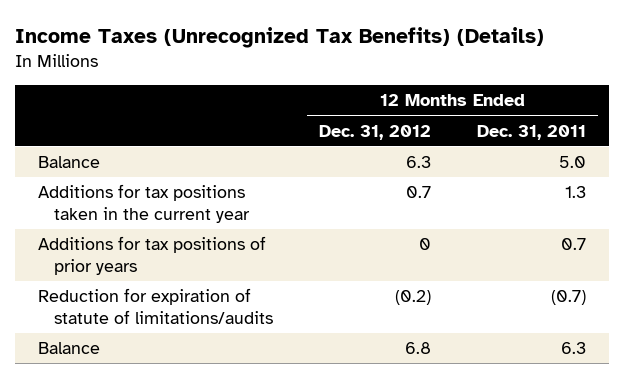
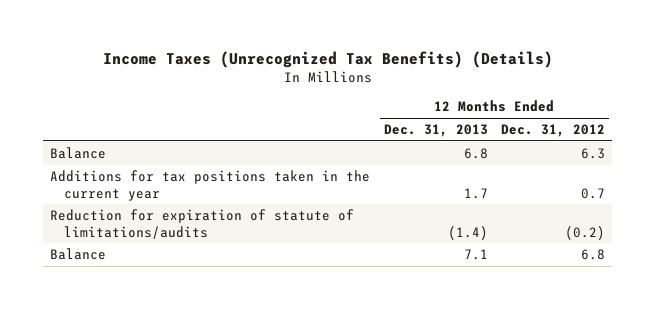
[477,124,587,140] Dec. 31, 2011 -> none
none -> [383,124,488,138] Dec. 31, 2013
[37,236,266,276] Additions for tax positions of prior years -> none

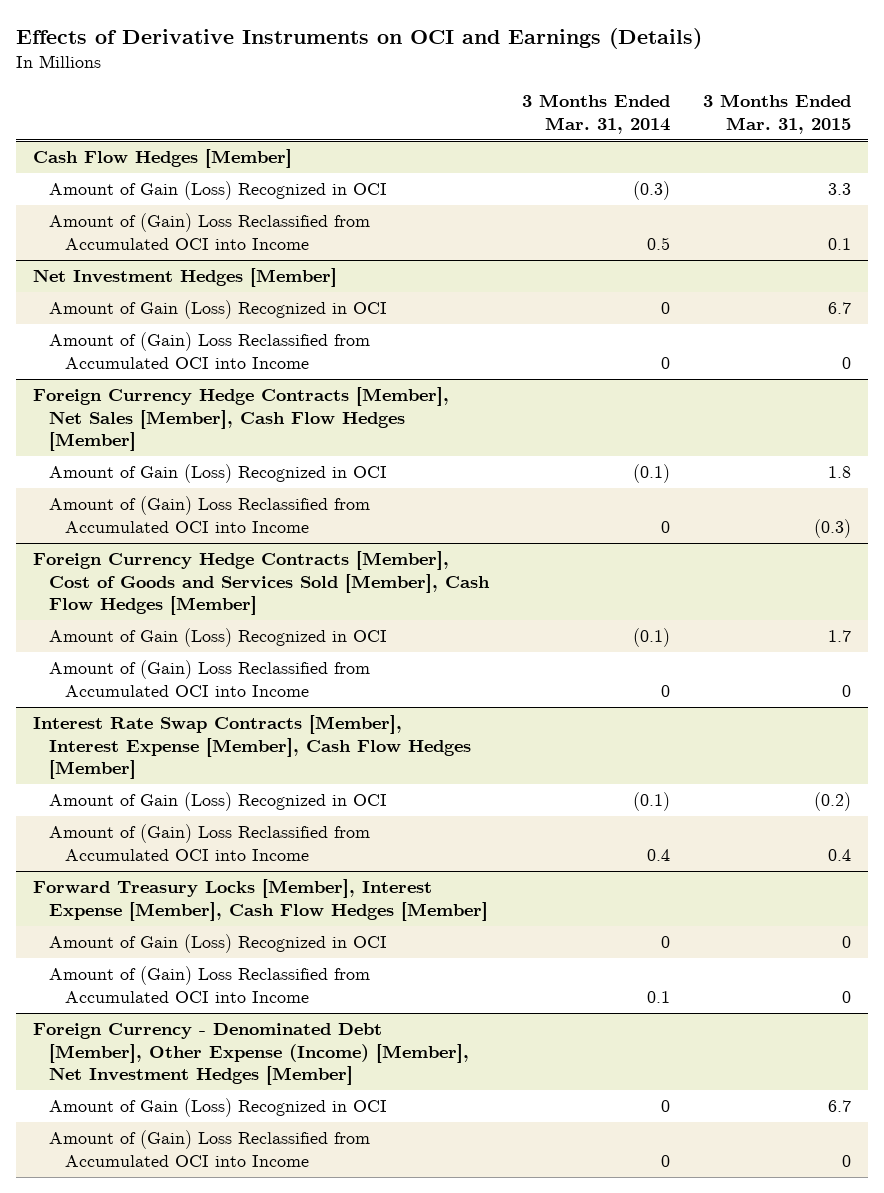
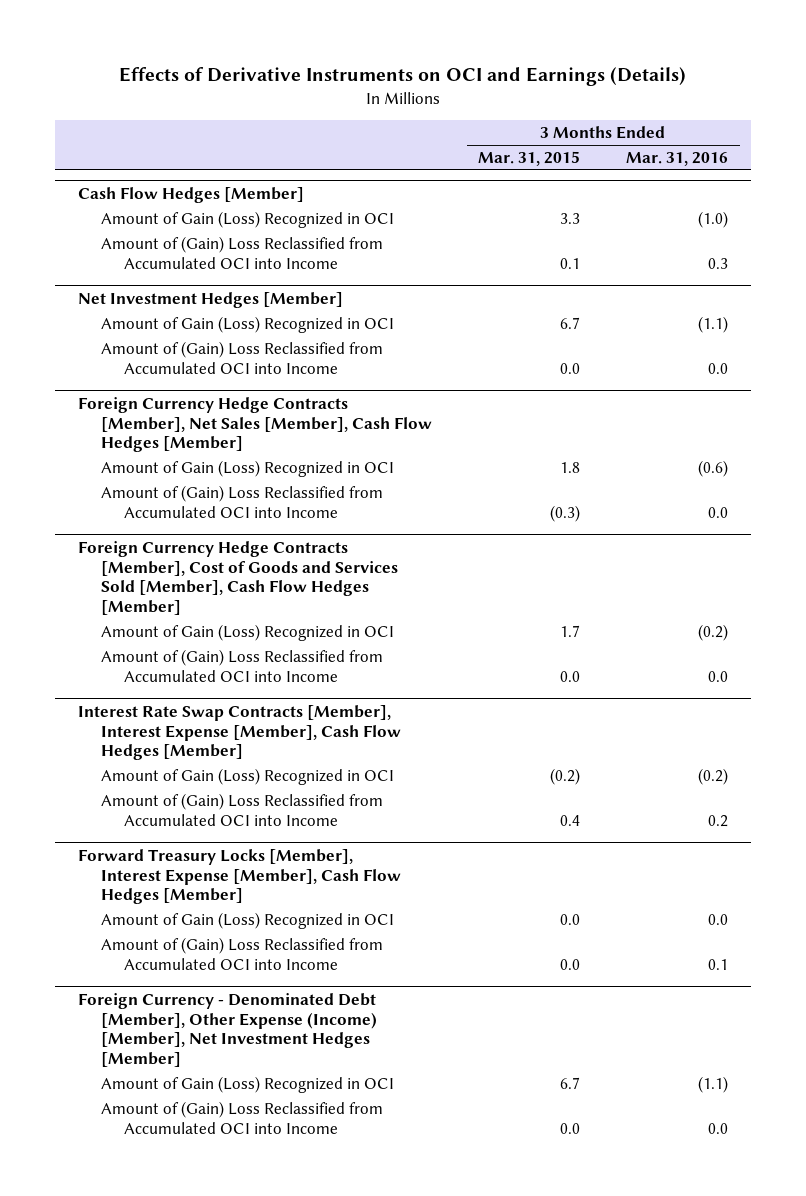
[521,94,670,135] 3 Months Ended Mar. 31, 2014 -> none
none -> [626,151,729,166] Mar. 31, 2016
[842,356,852,369] 0 -> [560,362,581,374] 0.0
[842,684,852,697] 0 -> [560,670,581,682] 0.0
[842,935,852,948] 0 -> [560,913,581,925] 0.0
[842,990,852,1003] 0 -> [560,958,581,970] 0.0
[842,1154,852,1167] 0 -> [560,1122,581,1134] 0.0

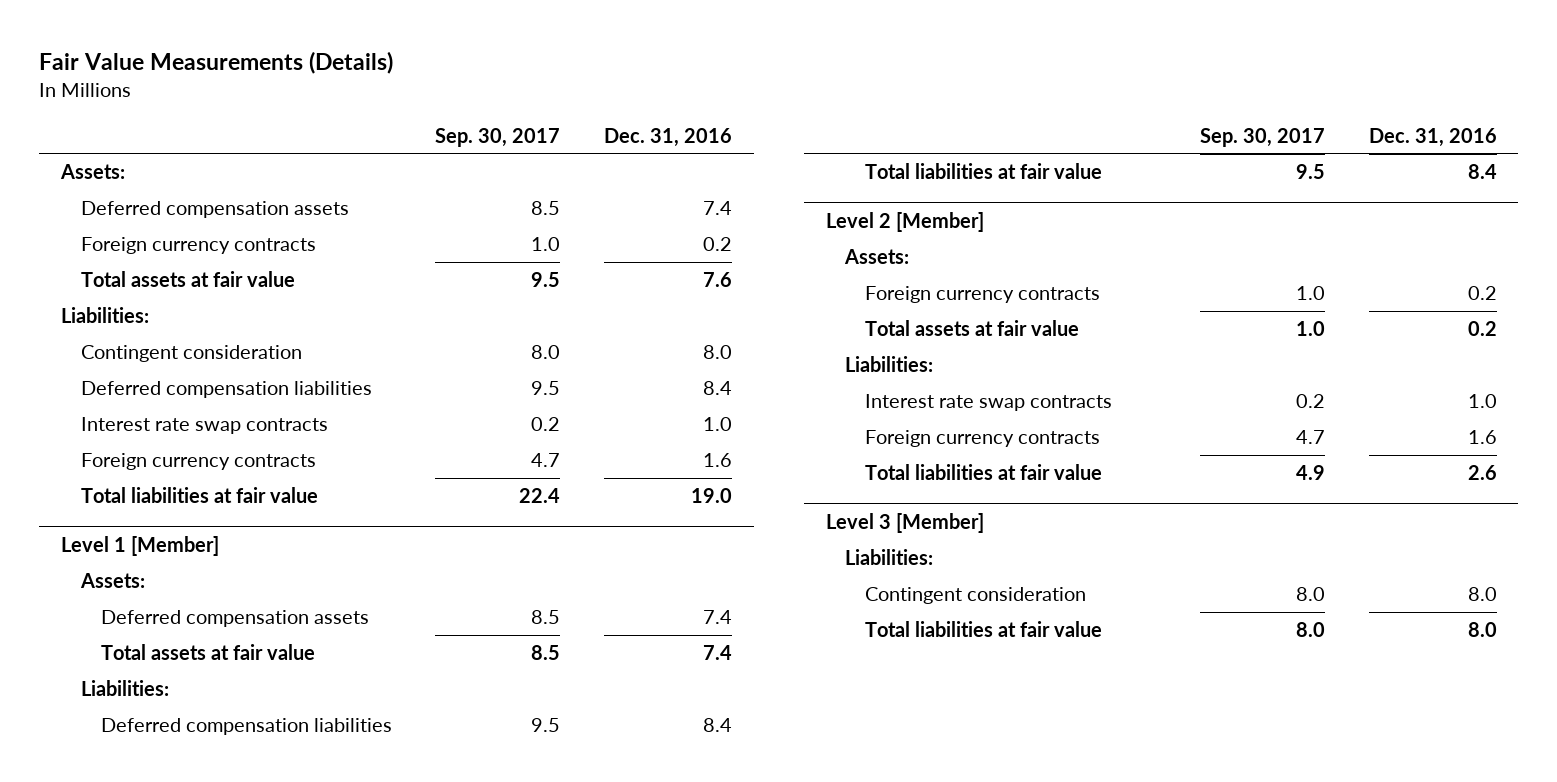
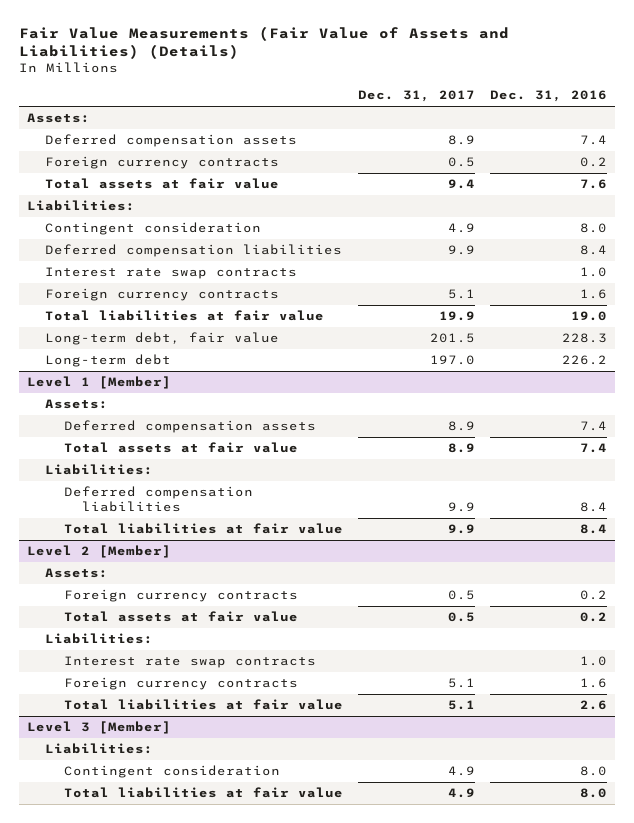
[38,51,393,75] Fair Value Measurements (Details) -> [19,25,510,60] Fair Value Measurements (Fair Value of Assets and Liabilities) (Details)
[435,127,561,147] Sep. 30, 2017 -> none
none -> [357,90,475,103] Dec. 31, 2017
none -> [45,332,280,346] Long-term debt, fair value
none -> [45,354,172,368] Long-term debt

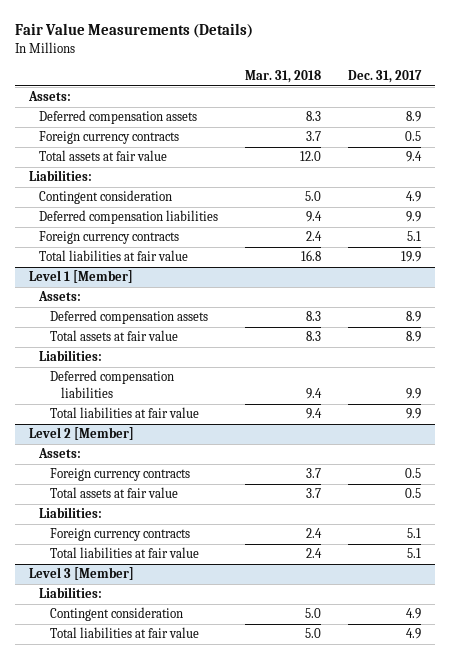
[19,25,510,60] Fair Value Measurements (Fair Value of Assets and Liabilities) (Details) -> [15,23,254,39] Fair Value Measurements (Details)
[490,90,608,103] Dec. 31, 2016 -> none
none -> [245,70,322,84] Mar. 31, 2018
[45,267,298,280] Interest rate swap contracts -> none
[45,332,280,346] Long-term debt, fair value -> none
[45,354,172,368] Long-term debt -> none
[63,656,316,669] Interest rate swap contracts -> none

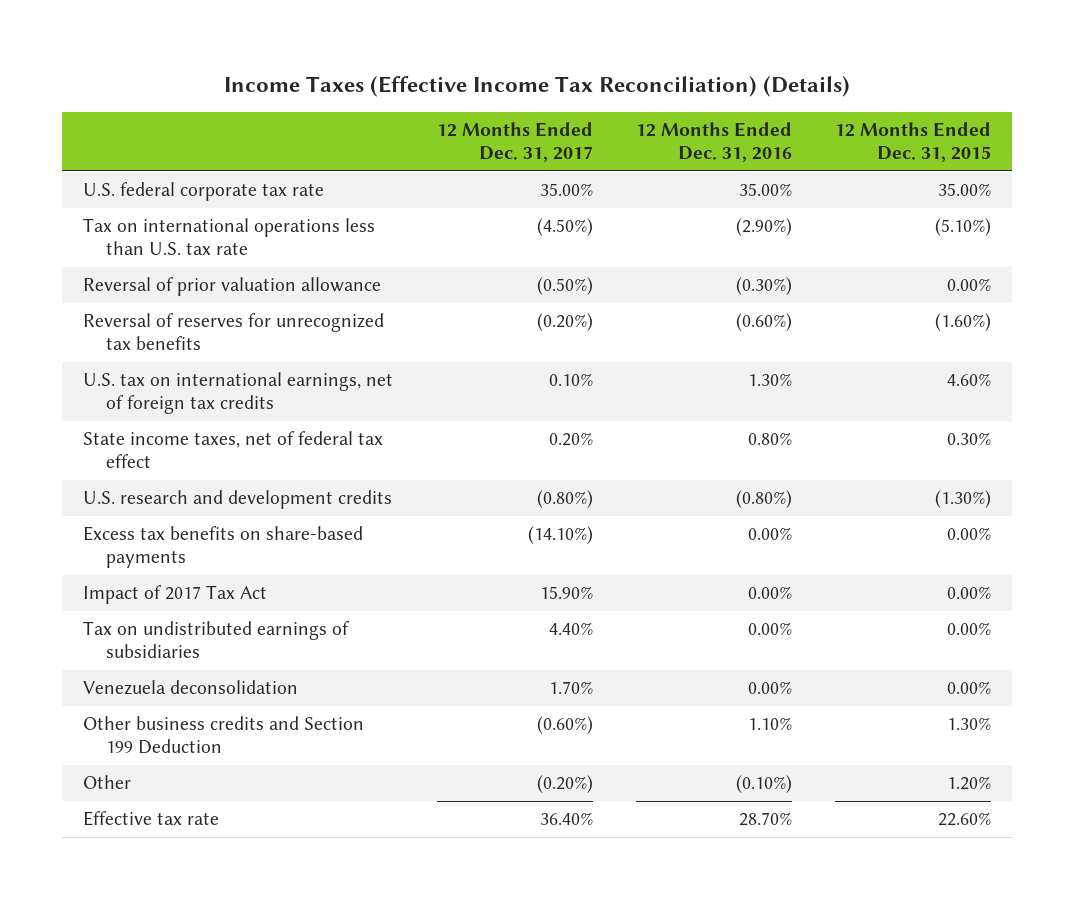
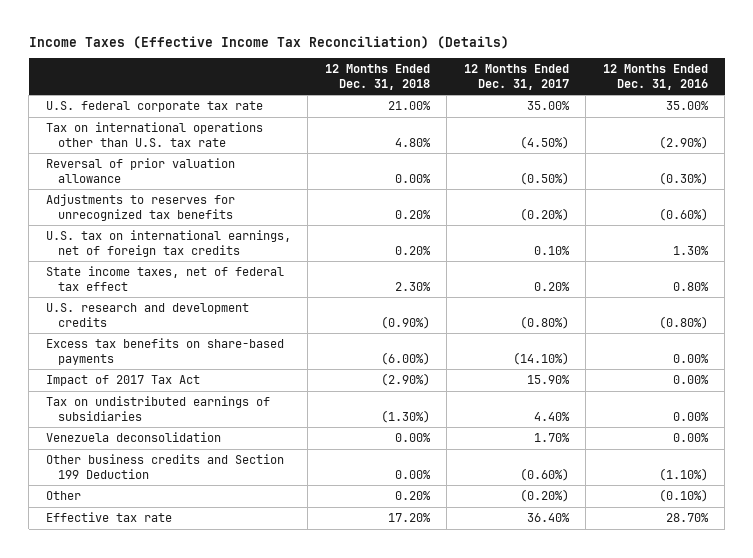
[834,122,991,163] 12 Months Ended Dec. 31, 2015 -> none
none -> [324,64,430,90] 12 Months Ended Dec. 31, 2018
[83,218,376,256] Tax on international operations less than U.S. tax rate -> [45,122,263,147] Tax on international operations other than U.S. tax rate
[83,313,385,351] Reversal of reserves for unrecognized tax benefits -> [45,194,235,221] Adjustments to reserves for unrecognized tax benefits
[747,717,792,731] 1.10% -> [658,467,708,481] (1.10%)

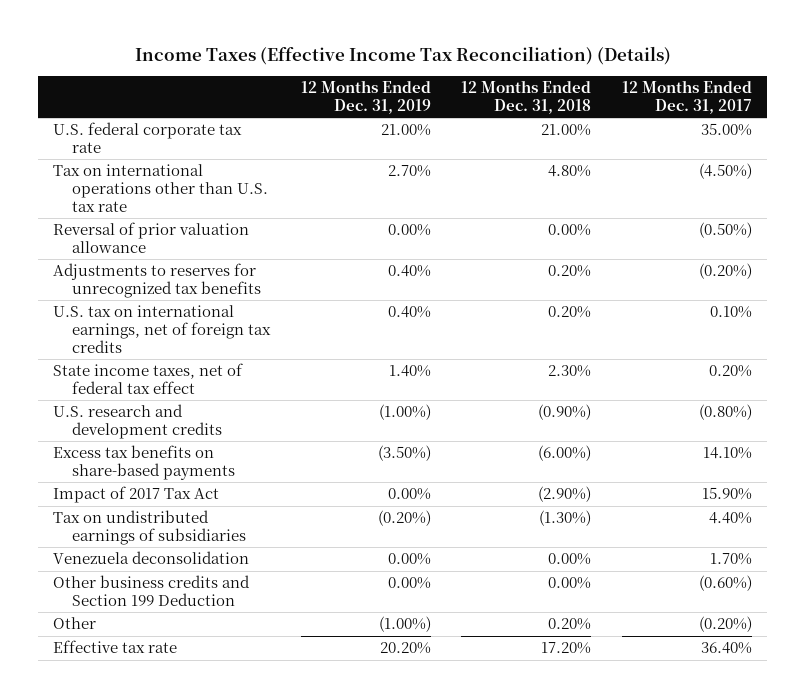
[602,64,708,90] 12 Months Ended Dec. 31, 2016 -> none
none -> [300,80,431,115] 12 Months Ended Dec. 31, 2019
[512,351,569,365] (14.10%) -> [702,447,752,460] 14.10%

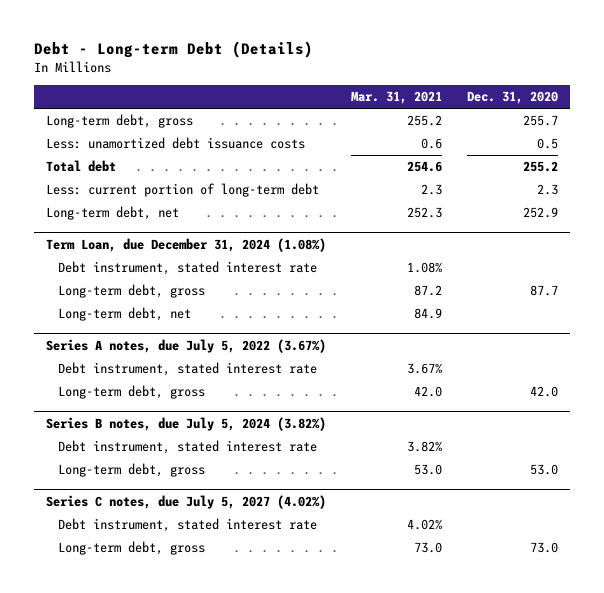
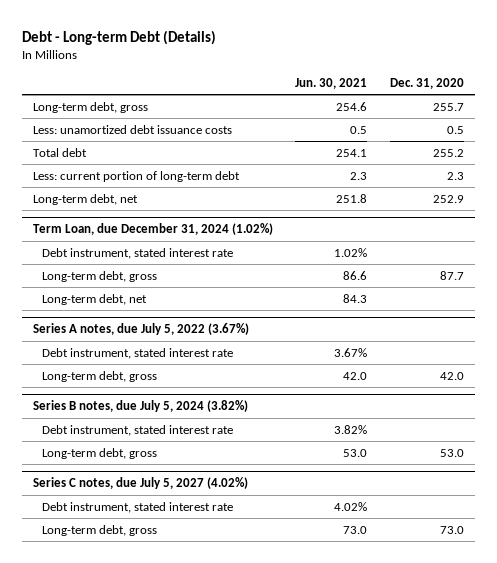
[350,91,442,105] Mar. 31, 2021 -> none
none -> [295,77,368,89] Jun. 30, 2021
[46,237,327,252] Term Loan, due December 31, 2024 (1.08%) -> [33,223,274,236] Term Loan, due December 31, 2024 (1.02%)

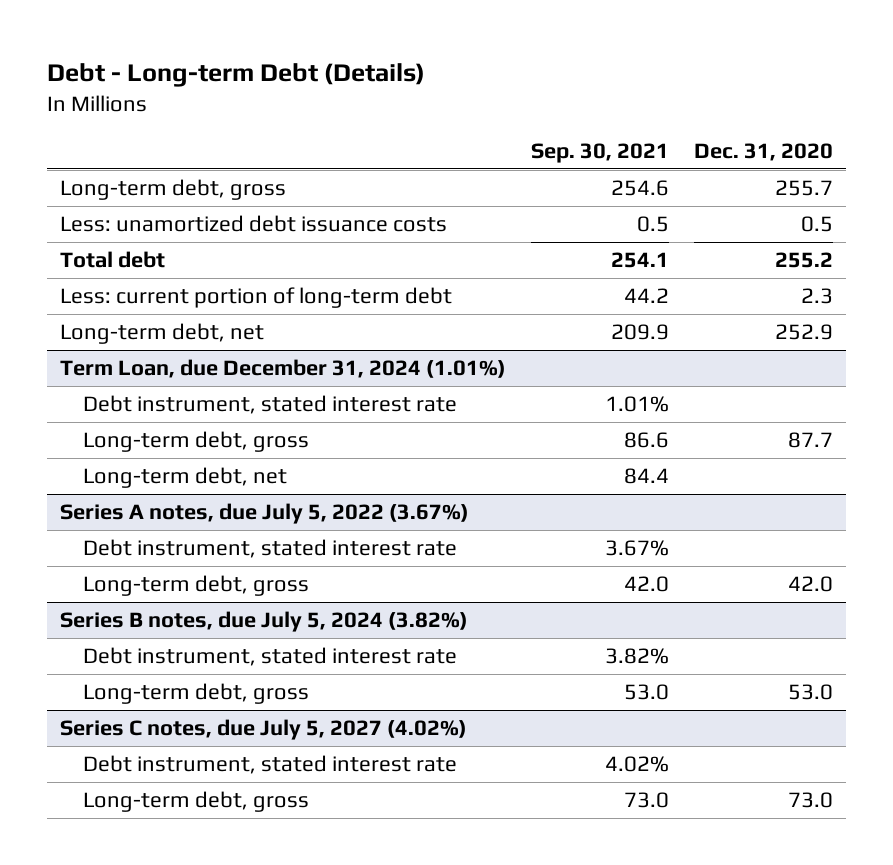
[295,77,368,89] Jun. 30, 2021 -> none
none -> [531,142,670,163] Sep. 30, 2021
[33,223,274,236] Term Loan, due December 31, 2024 (1.02%) -> [59,359,506,379] Term Loan, due December 31, 2024 (1.01%)

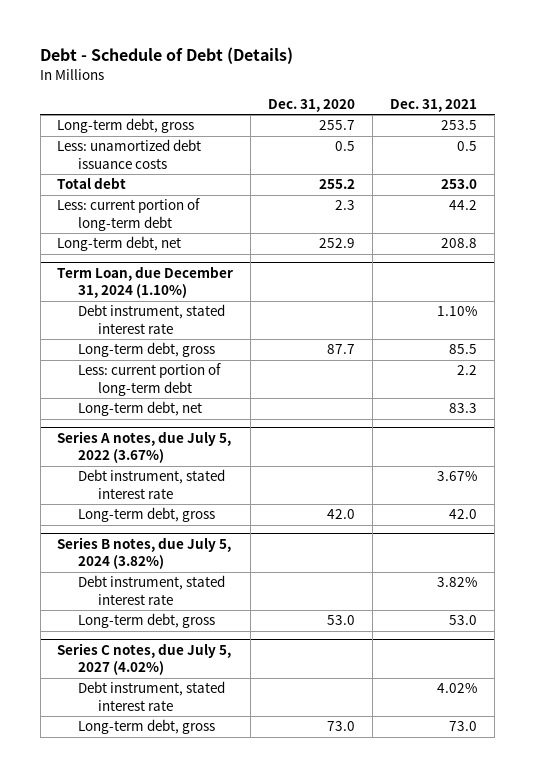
[46,62,425,87] Debt - Long-term Debt (Details) -> [40,47,294,65] Debt - Schedule of Debt (Details)
[531,142,670,163] Sep. 30, 2021 -> none
none -> [390,98,478,112] Dec. 31, 2021
[59,359,506,379] Term Loan, due December 31, 2024 (1.01%) -> [57,266,234,299] Term Loan, due December 31, 2024 (1.10%)
none -> [77,363,221,396] Less: current portion of long-term debt

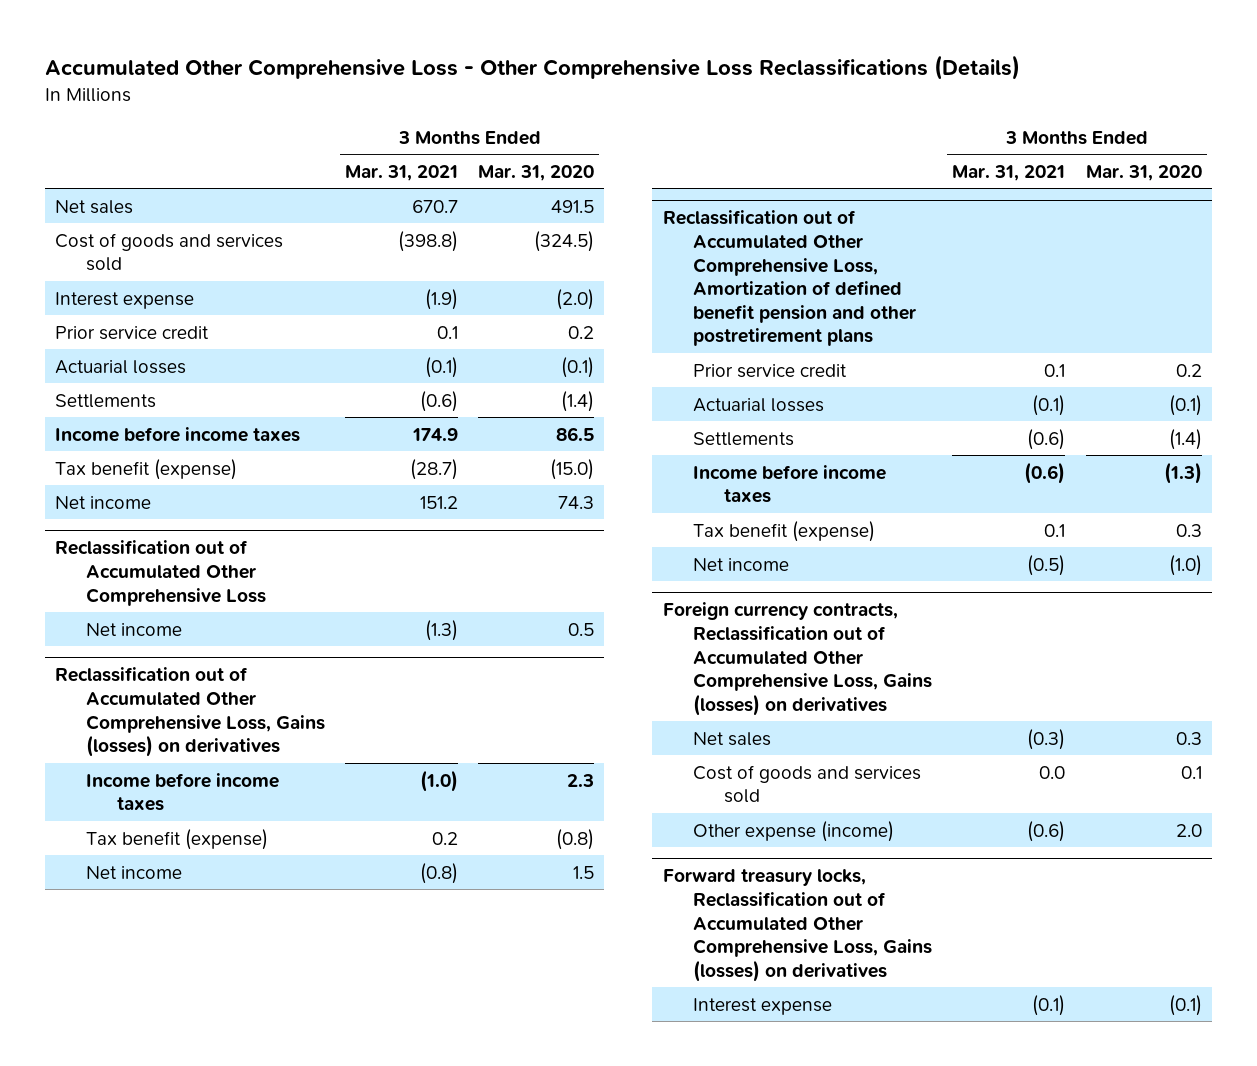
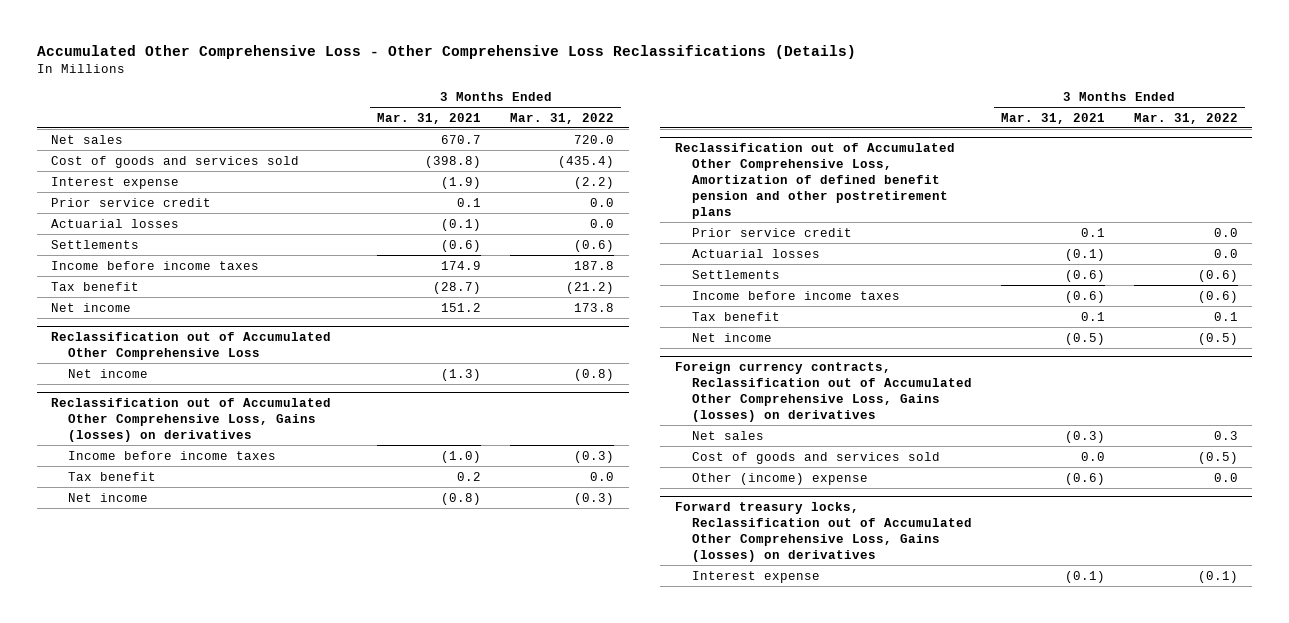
[478,164,595,181] Mar. 31, 2020 -> none
none -> [510,112,615,124] Mar. 31, 2022
[55,458,238,480] Tax benefit (expense) -> [51,281,140,291] Tax benefit
[85,828,268,850] Tax benefit (expense) -> [68,471,157,481] Tax benefit
[693,520,876,542] Tax benefit (expense) -> [691,311,780,321] Tax benefit
[693,820,895,842] Other expense (income) -> [691,472,868,485] Other (income) expense

